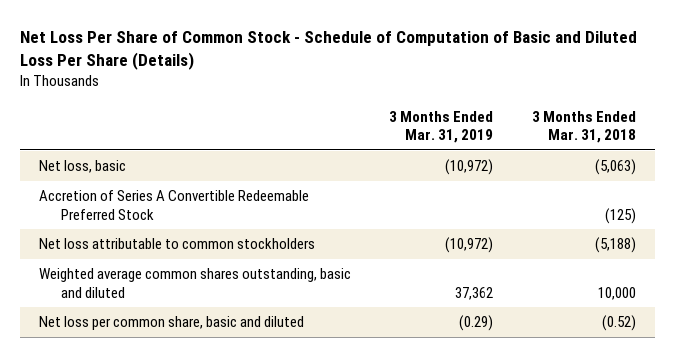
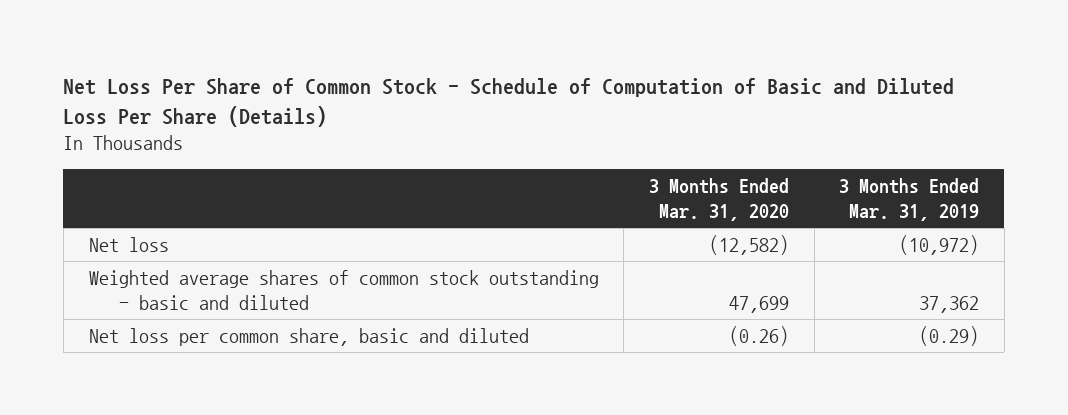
[531,110,636,144] 3 Months Ended Mar. 31, 2018 -> none
none -> [648,177,789,221] 3 Months Ended Mar. 31, 2020
[38,190,309,220] Accretion of Series A Convertible Redeemable Preferred Stock -> none
[38,238,315,250] Net loss attributable to common stockholders -> none
[38,160,126,174] Net loss, basic -> [88,236,169,252] Net loss
[38,268,351,298] Weighted average common shares outstanding, basic and diluted -> [88,269,599,310] Weighted average shares of common stock outstanding - basic and diluted

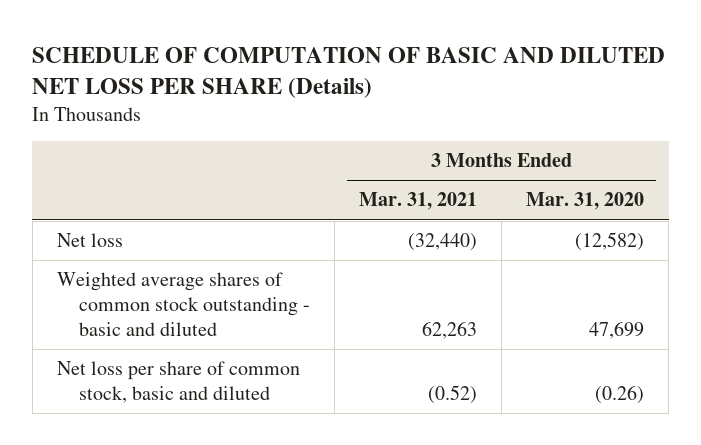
[63,78,955,128] Net Loss Per Share of Common Stock - Schedule of Computation of Basic and Diluted Loss Per Share (Details) -> [32,46,666,98] SCHEDULE OF COMPUTATION OF BASIC AND DILUTED NET LOSS PER SHARE (Details)
[839,177,980,221] 3 Months Ended Mar. 31, 2019 -> none
none -> [359,192,478,211] Mar. 31, 2021
[88,327,529,346] Net loss per common share, basic and diluted -> [56,361,300,404] Net loss per share of common stock, basic and diluted

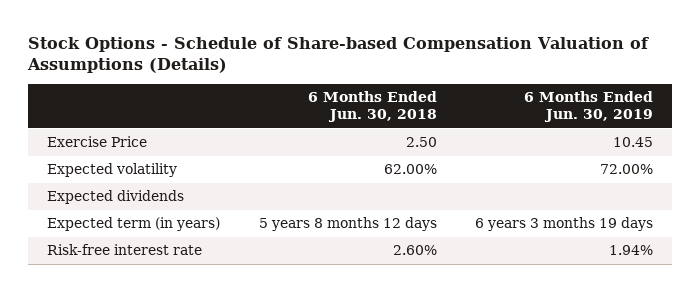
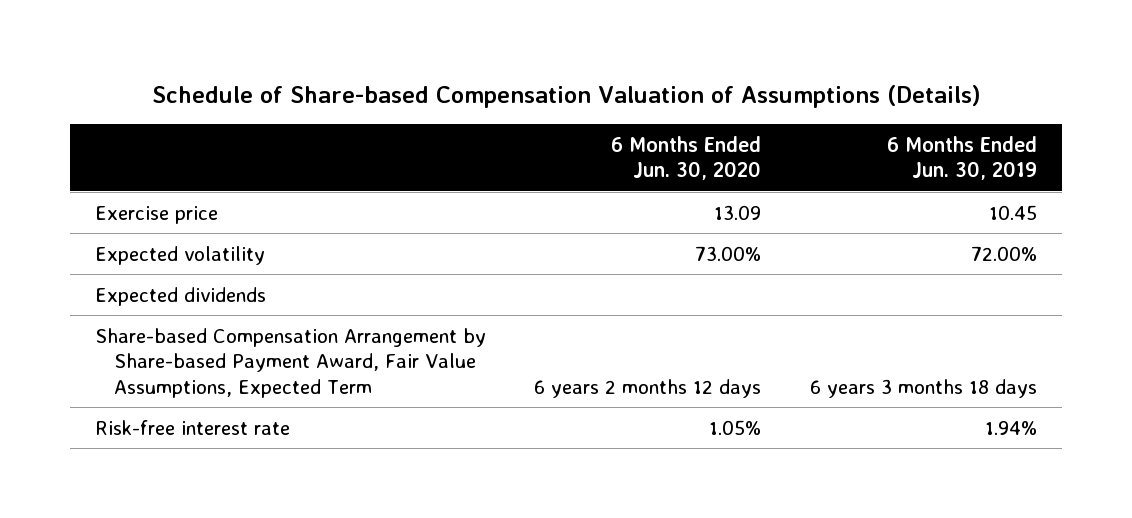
[27,37,650,74] Stock Options - Schedule of Share-based Compensation Valuation of Assumptions (Details) -> [151,84,981,108] Schedule of Share-based Compensation Valuation of Assumptions (Details)
[307,91,437,123] 6 Months Ended Jun. 30, 2018 -> none
none -> [611,135,762,181] 6 Months Ended Jun. 30, 2020
[47,136,148,148] Exercise Price -> [94,205,218,224] Exercise price
[47,217,221,232] Expected term (in years) -> none
none -> [94,327,486,398] Share-based Compensation Arrangement by Share-based Payment Award, Fair Value Assumptions, Expected Term

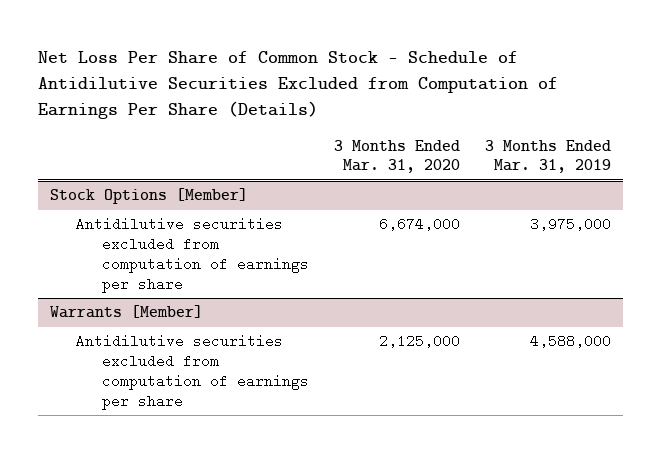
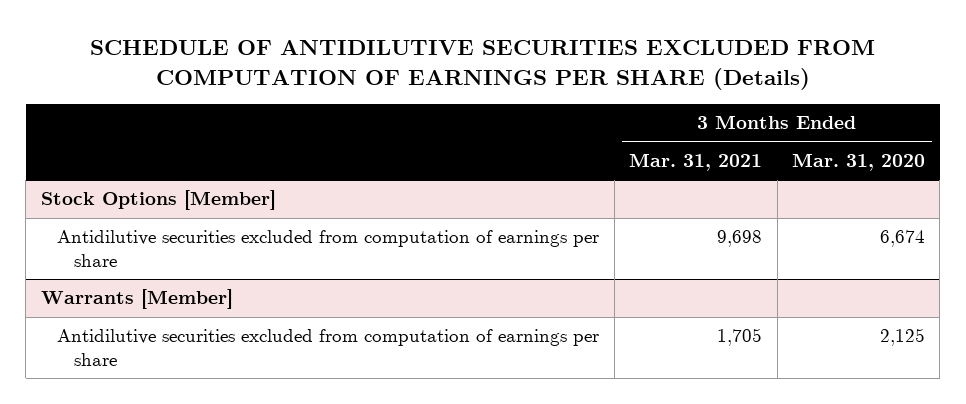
[37,51,558,119] Net Loss Per Share of Common Stock - Schedule of Antidilutive Securities Excluded from Computation of Earnings Per Share (Details) -> [89,40,875,90] SCHEDULE OF ANTIDILUTIVE SECURITIES EXCLUDED FROM COMPUTATION OF EARNINGS PER SHARE (Details)
[484,139,611,174] 3 Months Ended Mar. 31, 2019 -> none
none -> [629,152,763,171] Mar. 31, 2021
[379,217,461,232] 6,674,000 -> [880,230,926,248] 6,674
[379,334,461,349] 2,125,000 -> [880,328,926,347] 2,125

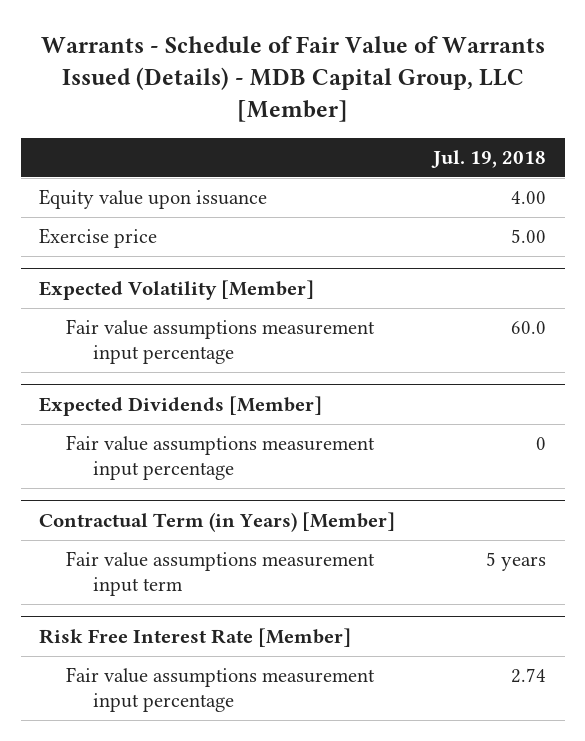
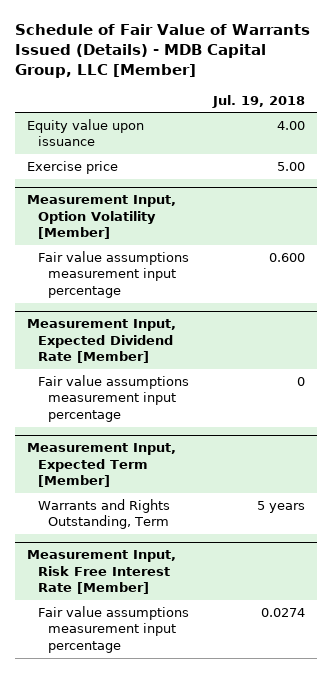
[40,35,545,123] Warrants - Schedule of Fair Value of Warrants Issued (Details) - MDB Capital Group, LLC [Member] -> [15,24,311,78] Schedule of Fair Value of Warrants Issued (Details) - MDB Capital Group, LLC [Member]
[39,279,315,300] Expected Volatility [Member] -> [27,195,177,240] Measurement Input, Option Volatility [Member]
[511,321,547,335] 60.0 -> [268,253,305,263] 0.600
[39,395,323,416] Expected Dividends [Member] -> [27,319,177,364] Measurement Input, Expected Dividend Rate [Member]
[39,511,396,532] Contractual Term (in Years) [Member] -> [27,443,177,488] Measurement Input, Expected Term [Member]
[66,551,376,597] Fair value assumptions measurement input term -> [37,499,170,530] Warrants and Rights Outstanding, Term
[39,627,352,647] Risk Free Interest Rate [Member] -> [27,550,177,595] Measurement Input, Risk Free Interest Rate [Member]
[511,668,547,684] 2.74 -> [260,608,305,618] 0.0274

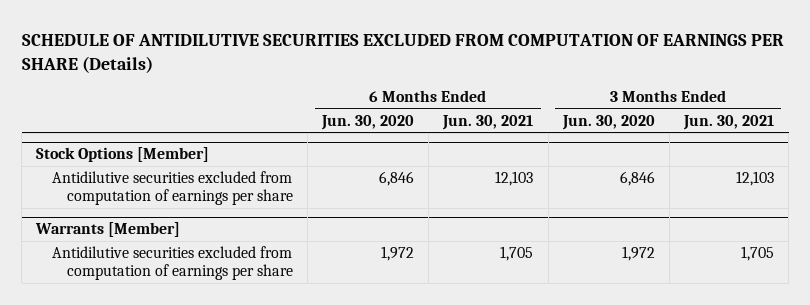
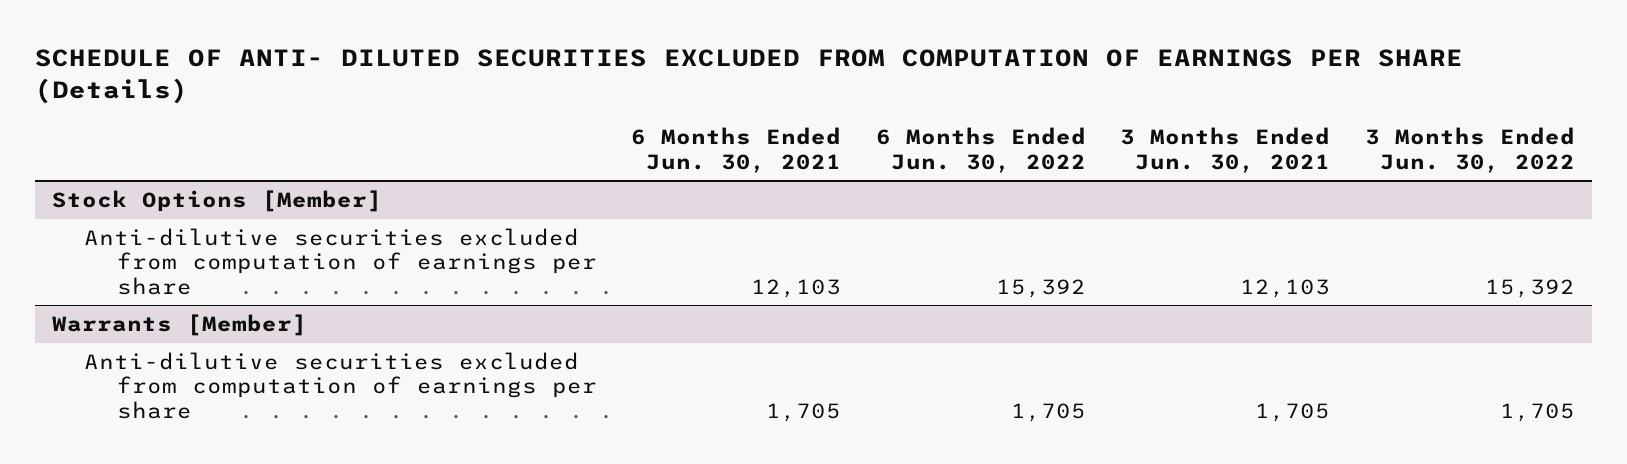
[21,33,784,73] SCHEDULE OF ANTIDILUTIVE SECURITIES EXCLUDED FROM COMPUTATION OF EARNINGS PER SHARE (Details) -> [34,49,1463,104] SCHEDULE OF ANTI- DILUTED SECURITIES EXCLUDED FROM COMPUTATION OF EARNINGS PER SHARE (Details)
[321,114,415,130] Jun. 30, 2020 -> none
[561,114,655,130] Jun. 30, 2020 -> none
none -> [875,127,1086,173] 6 Months Ended Jun. 30, 2022
none -> [1365,127,1576,173] 3 Months Ended Jun. 30, 2022
[51,171,293,206] Antidilutive securities excluded from computation of earnings per share -> [84,227,597,295] Anti-dilutive securities excluded from computation of earnings per share
[51,246,293,281] Antidilutive securities excluded from computation of earnings per share -> [84,351,597,419] Anti-dilutive securities excluded from computation of earnings per share

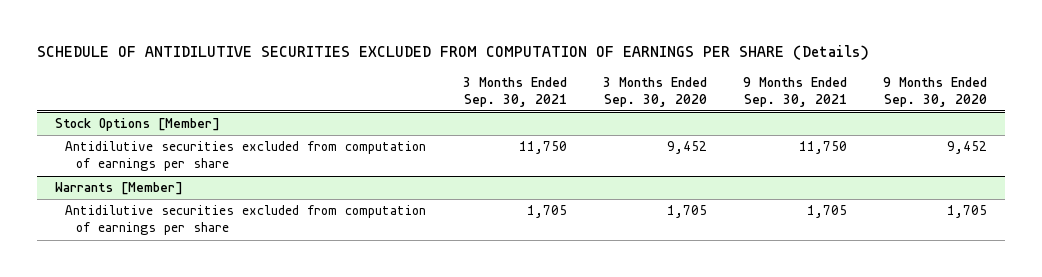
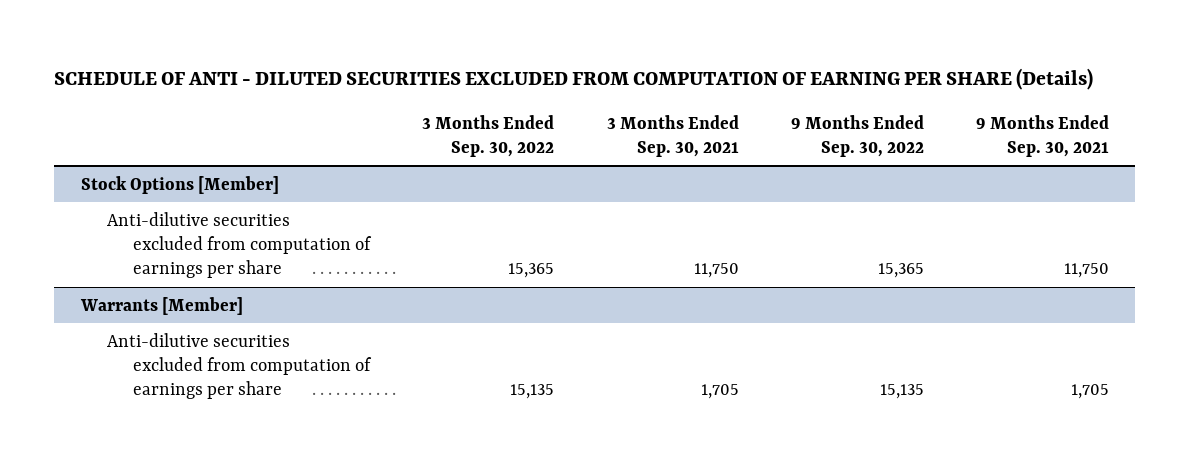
[36,45,869,61] SCHEDULE OF ANTIDILUTIVE SECURITIES EXCLUDED FROM COMPUTATION OF EARNINGS PER SHARE (Details) -> [54,68,1094,91] SCHEDULE OF ANTI - DILUTED SECURITIES EXCLUDED FROM COMPUTATION OF EARNING PER SHARE (Details)
[602,76,707,107] 3 Months Ended Sep. 30, 2020 -> none
[882,76,987,107] 9 Months Ended Sep. 30, 2020 -> none
none -> [422,114,555,157] 3 Months Ended Sep. 30, 2022
none -> [790,114,924,157] 9 Months Ended Sep. 30, 2022
[65,141,427,172] Antidilutive securities excluded from computation of earnings per share -> [106,211,373,278] Anti-dilutive securities excluded from computation of earnings per share
[65,205,427,236] Antidilutive securities excluded from computation of earnings per share -> [106,332,373,399] Anti-dilutive securities excluded from computation of earnings per share

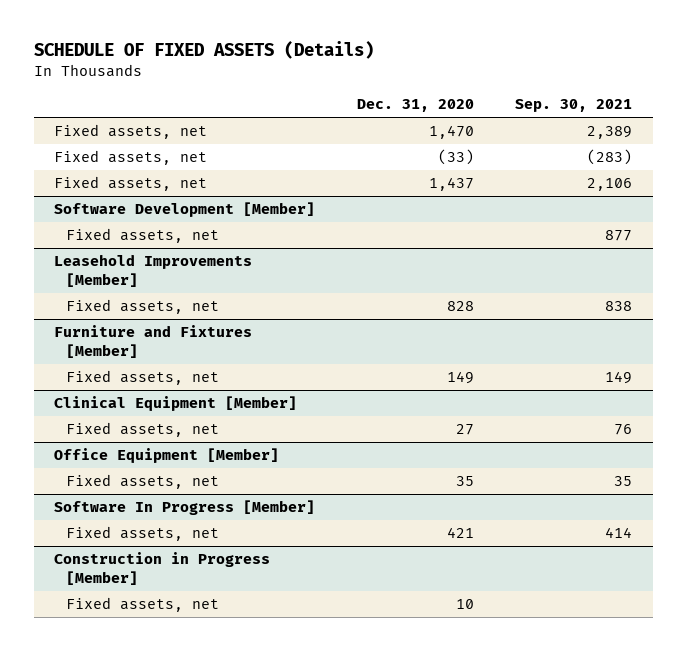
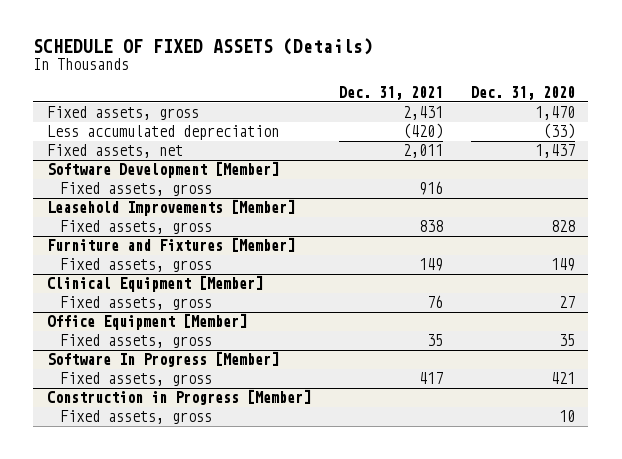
[515,99,633,113] Sep. 30, 2021 -> none
none -> [338,86,443,101] Dec. 31, 2021
[54,124,208,140] Fixed assets, net -> [47,106,200,121] Fixed assets, gross
[54,150,208,166] Fixed assets, net -> [47,125,280,141] Less accumulated depreciation
[65,228,219,244] Fixed assets, net -> [59,182,212,197] Fixed assets, gross
[65,299,219,315] Fixed assets, net -> [59,220,212,235] Fixed assets, gross
[65,370,219,386] Fixed assets, net -> [59,258,212,273] Fixed assets, gross
[65,422,219,438] Fixed assets, net -> [59,296,212,311] Fixed assets, gross
[65,474,219,490] Fixed assets, net -> [59,334,212,349] Fixed assets, gross
[65,526,219,542] Fixed assets, net -> [59,372,212,387] Fixed assets, gross
[65,597,219,613] Fixed assets, net -> [59,410,212,425] Fixed assets, gross

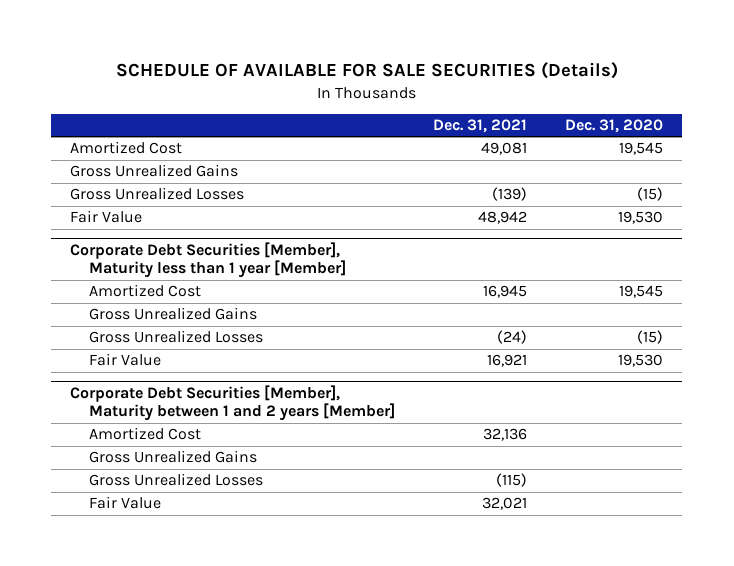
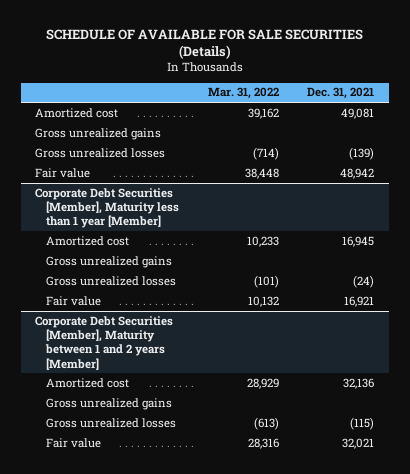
[565,118,664,133] Dec. 31, 2020 -> none
none -> [207,87,279,100] Mar. 31, 2022
[70,141,183,155] Amortized Cost -> [35,107,119,118] Amortized cost
[70,164,239,178] Gross Unrealized Gains -> [35,127,162,140] Gross unrealized gains
[70,187,245,201] Gross Unrealized Losses -> [35,147,166,158] Gross unrealized losses
[70,210,143,224] Fair Value -> [35,167,91,178] Fair value
[89,284,202,298] Amortized Cost -> [46,235,130,246] Amortized cost
[89,307,258,321] Gross Unrealized Gains -> [46,255,173,268] Gross unrealized gains
[89,330,264,344] Gross Unrealized Losses -> [46,275,177,286] Gross unrealized losses
[89,353,162,367] Fair Value -> [46,295,102,306] Fair value
[89,427,202,441] Amortized Cost -> [46,377,130,388] Amortized cost
[89,450,258,464] Gross Unrealized Gains -> [46,397,173,410] Gross unrealized gains
[89,473,264,487] Gross Unrealized Losses -> [46,417,177,428] Gross unrealized losses
[89,496,162,510] Fair Value -> [46,437,102,448] Fair value

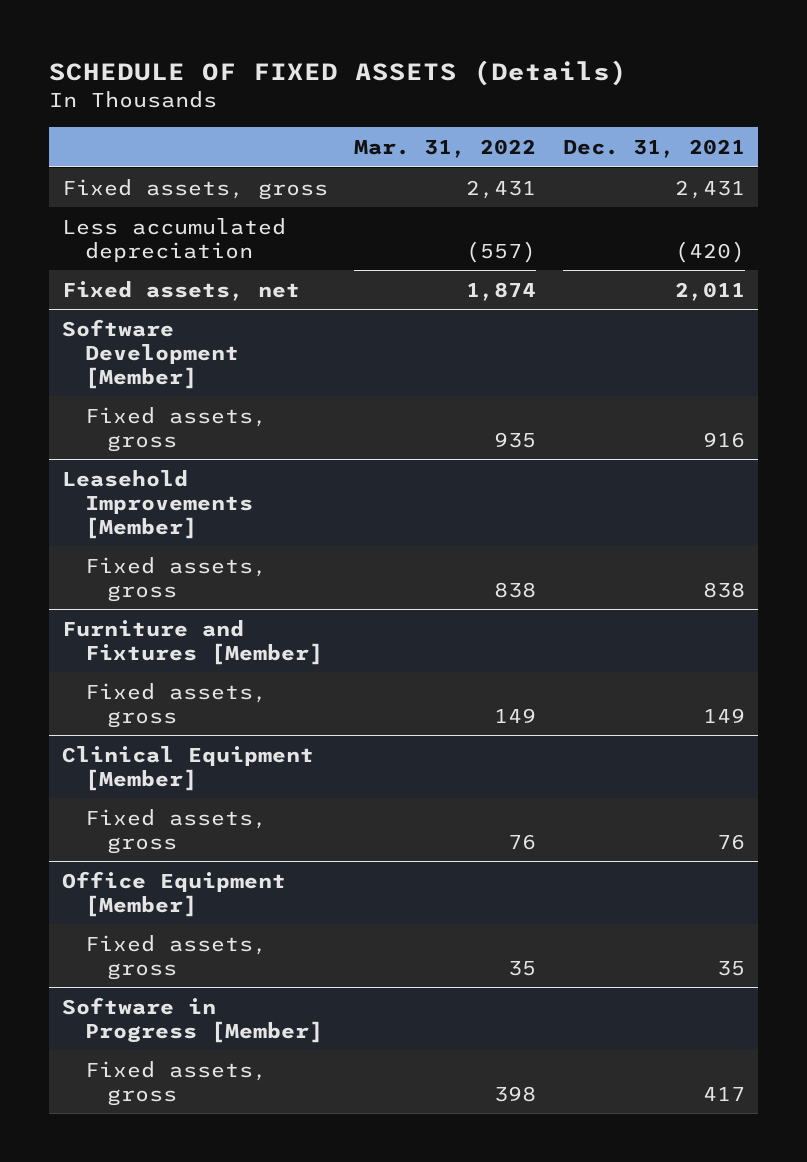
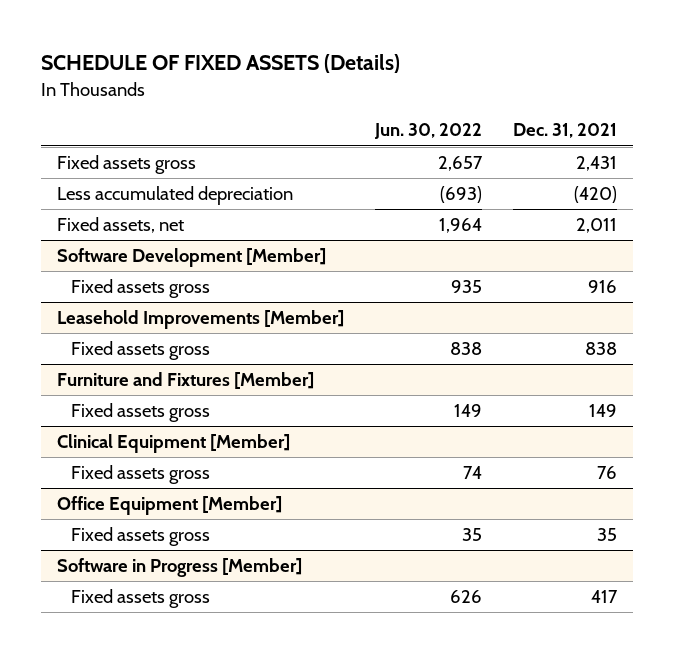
[354,139,537,159] Mar. 31, 2022 -> none
none -> [373,123,482,140] Jun. 30, 2022
[61,178,328,200] Fixed assets, gross -> [56,155,196,175] Fixed assets gross
[84,406,267,452] Fixed assets, gross -> [70,279,210,299] Fixed assets gross
[84,556,267,602] Fixed assets, gross -> [70,341,210,361] Fixed assets gross
[84,682,267,728] Fixed assets, gross -> [70,403,210,423] Fixed assets gross
[84,808,267,854] Fixed assets, gross -> [70,465,210,485] Fixed assets gross
[84,934,267,980] Fixed assets, gross -> [70,527,210,547] Fixed assets gross
[84,1060,267,1106] Fixed assets, gross -> [70,589,210,609] Fixed assets gross

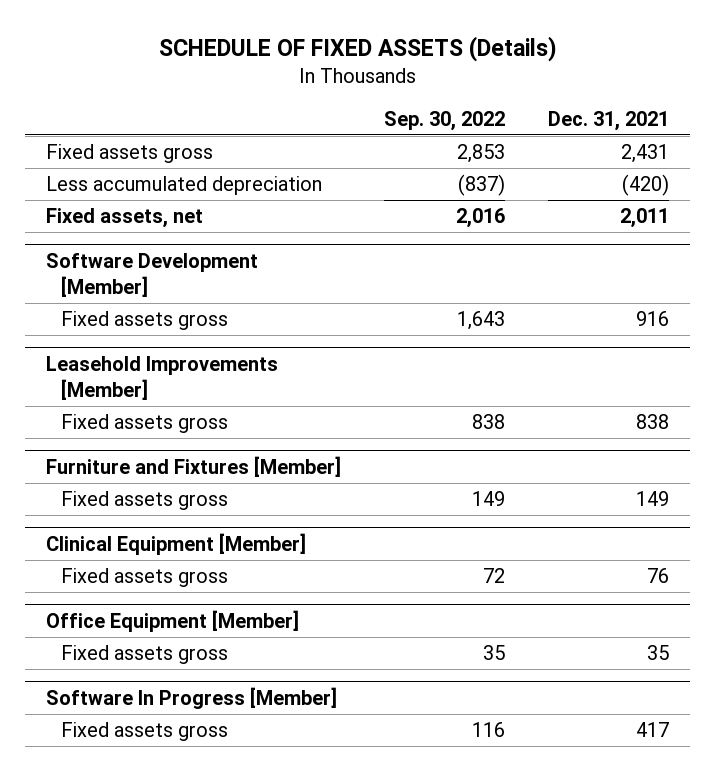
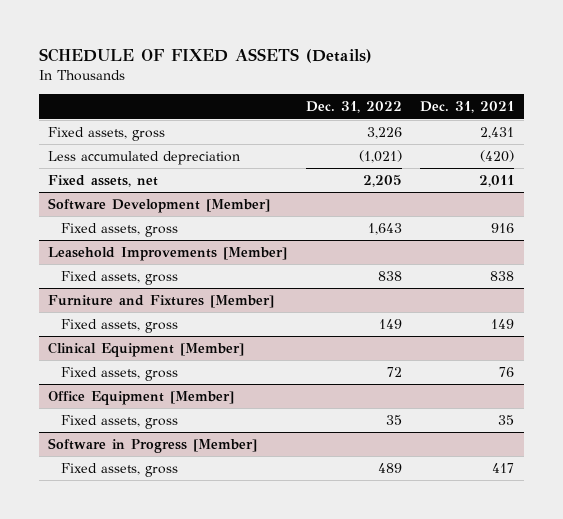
[384,110,506,131] Sep. 30, 2022 -> none
none -> [305,101,402,114] Dec. 31, 2022
[46,143,214,163] Fixed assets gross -> [48,127,166,142] Fixed assets, gross
[61,310,229,330] Fixed assets gross -> [61,223,179,238] Fixed assets, gross
[61,413,229,433] Fixed assets gross -> [61,271,179,286] Fixed assets, gross
[61,490,229,510] Fixed assets gross -> [61,319,179,334] Fixed assets, gross
[61,567,229,587] Fixed assets gross -> [61,367,179,382] Fixed assets, gross
[61,644,229,664] Fixed assets gross -> [61,415,179,430] Fixed assets, gross
[46,686,338,709] Software In Progress [Member] -> [48,438,258,454] Software in Progress [Member]
[61,721,229,741] Fixed assets gross -> [61,463,179,478] Fixed assets, gross

